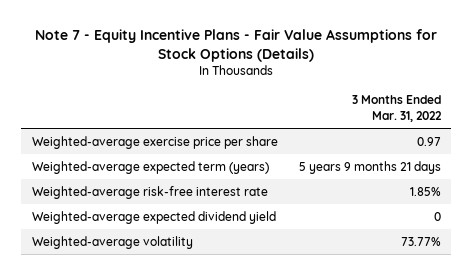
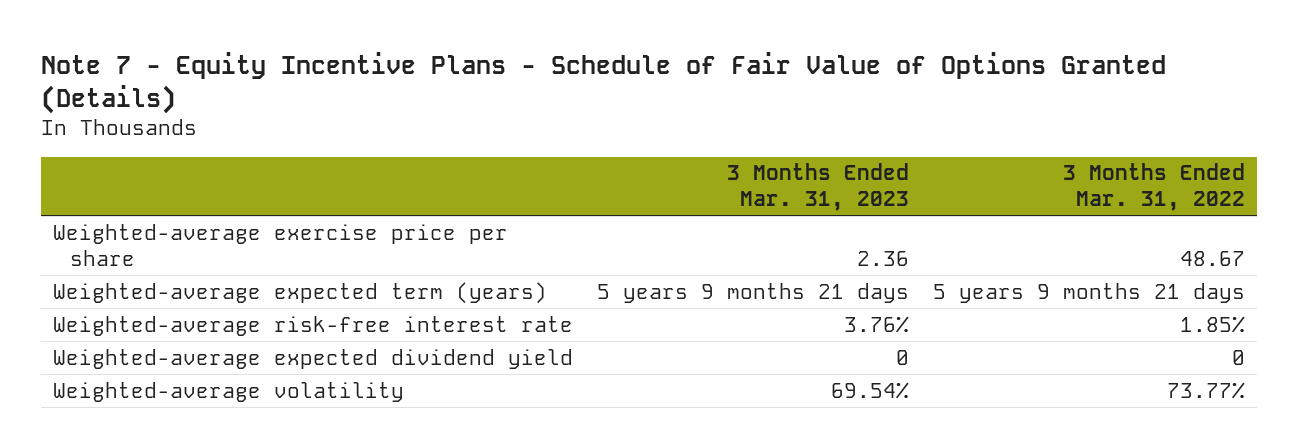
[35,29,438,63] Note 7 - Equity Incentive Plans - Fair Value Assumptions for Stock Options (Details) -> [40,51,1166,114] Note 7 - Equity Incentive Plans - Schedule of Fair Value of Options Granted (Details)
none -> [726,163,909,212] 3 Months Ended Mar. 31, 2023
[416,136,441,146] 0.97 -> [1179,250,1245,266] 48.67

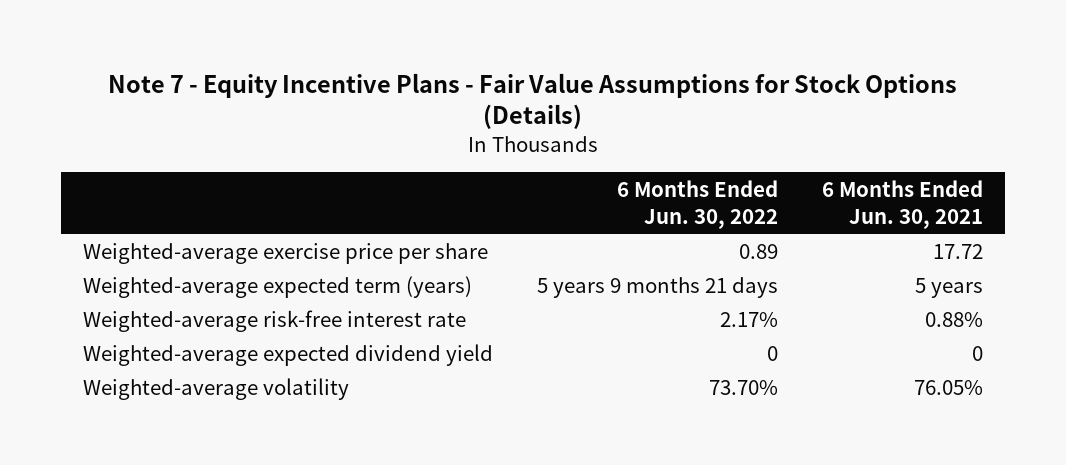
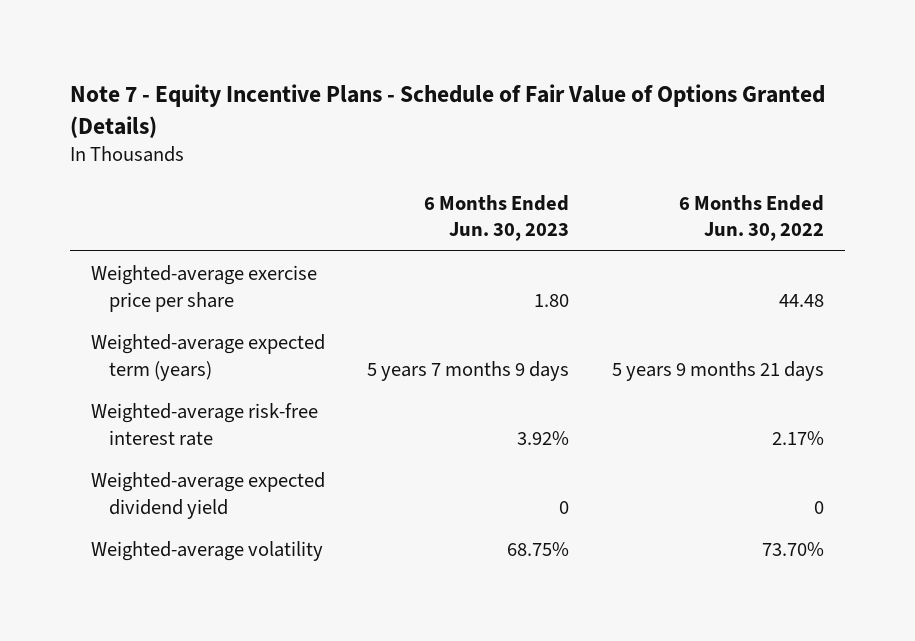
[107,72,957,130] Note 7 - Equity Incentive Plans - Fair Value Assumptions for Stock Options (Details) -> [70,83,826,138] Note 7 - Equity Incentive Plans - Schedule of Fair Value of Options Granted (Details)
[822,180,984,229] 6 Months Ended Jun. 30, 2021 -> none
none -> [424,194,570,242] 6 Months Ended Jun. 30, 2023
[738,243,778,259] 0.89 -> [778,293,824,307] 44.48

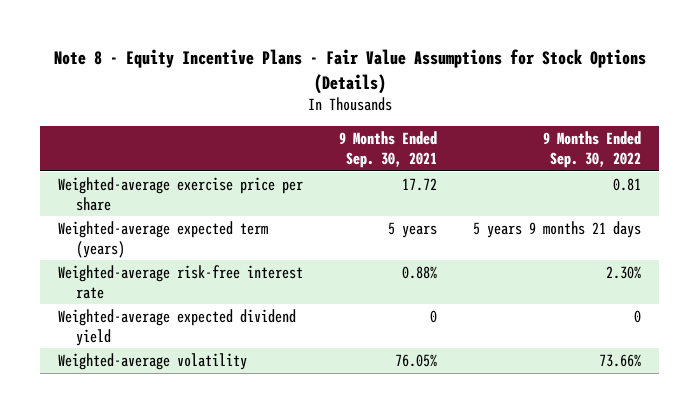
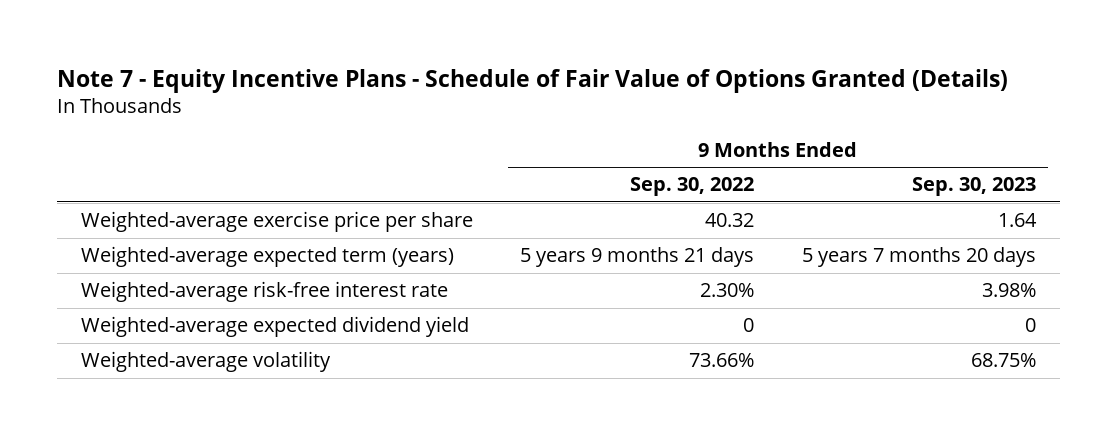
[53,49,646,95] Note 8 - Equity Incentive Plans - Fair Value Assumptions for Stock Options (Details) -> [56,68,1008,93] Note 7 - Equity Incentive Plans - Schedule of Fair Value of Options Granted (Details)
[339,131,438,168] 9 Months Ended Sep. 30, 2021 -> none
none -> [911,177,1036,197] Sep. 30, 2023
[613,177,642,191] 0.81 -> [705,213,755,228] 40.32

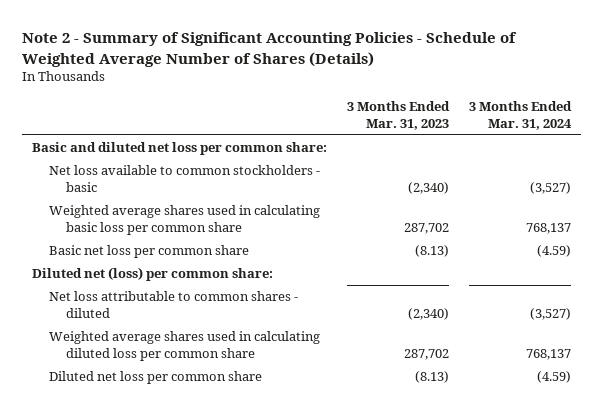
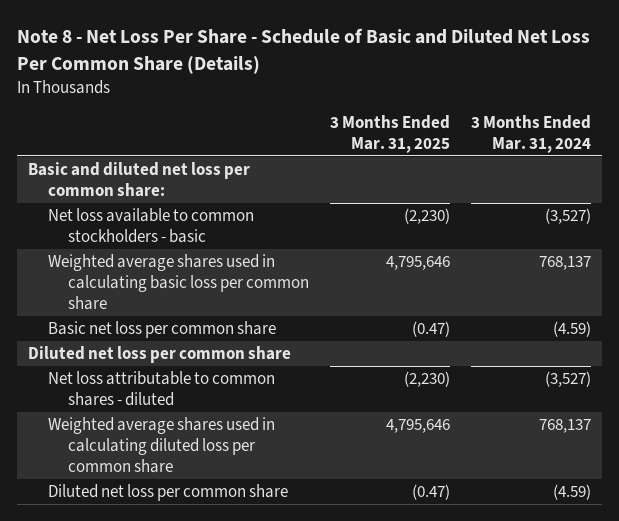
[22,32,518,67] Note 2 - Summary of Significant Accounting Policies - Schedule of Weighted Average Number of Shares (Details) -> [17,28,591,74] Note 8 - Net Loss Per Share - Schedule of Basic and Diluted Net Loss Per Common Share (Details)
[347,101,451,131] 3 Months Ended Mar. 31, 2023 -> none
none -> [330,114,451,153] 3 Months Ended Mar. 31, 2025
[32,267,274,282] Diluted net (loss) per common share: -> [27,346,291,364] Diluted net loss per common share

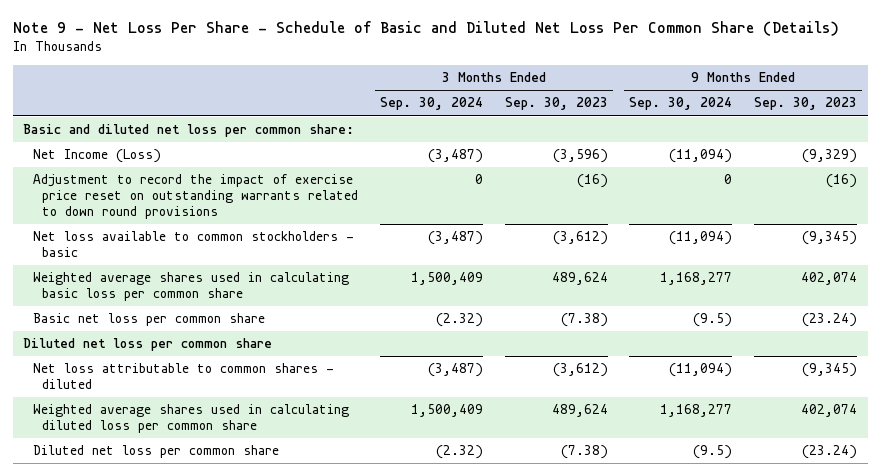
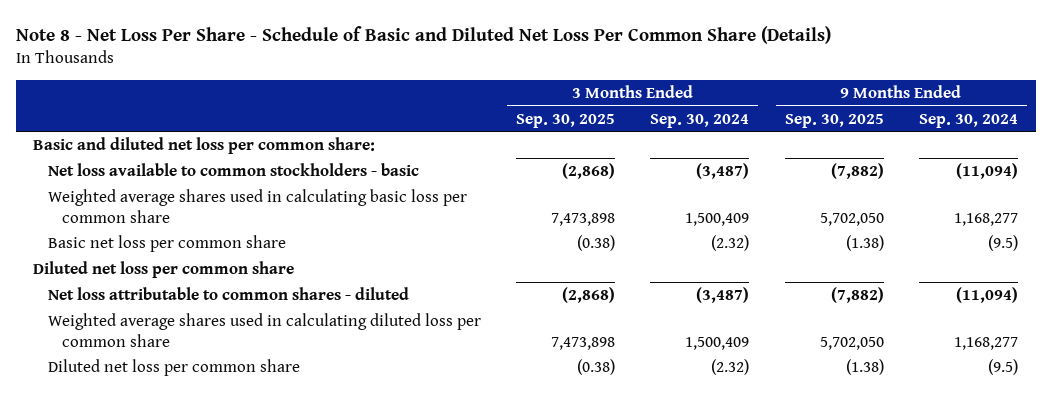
[12,21,839,37] Note 9 - Net Loss Per Share - Schedule of Basic and Diluted Net Loss Per Common Share (Details) -> [15,26,831,45] Note 8 - Net Loss Per Share - Schedule of Basic and Diluted Net Loss Per Common Share (Details)
[504,97,608,111] Sep. 30, 2023 -> none
[754,97,858,111] Sep. 30, 2023 -> none
none -> [515,113,615,128] Sep. 30, 2025
none -> [784,113,884,128] Sep. 30, 2025
[32,149,161,164] Net Income (Loss) -> none
[32,174,359,219] Adjustment to record the impact of exercise price reset on outstanding warrants related to down round provisions -> none

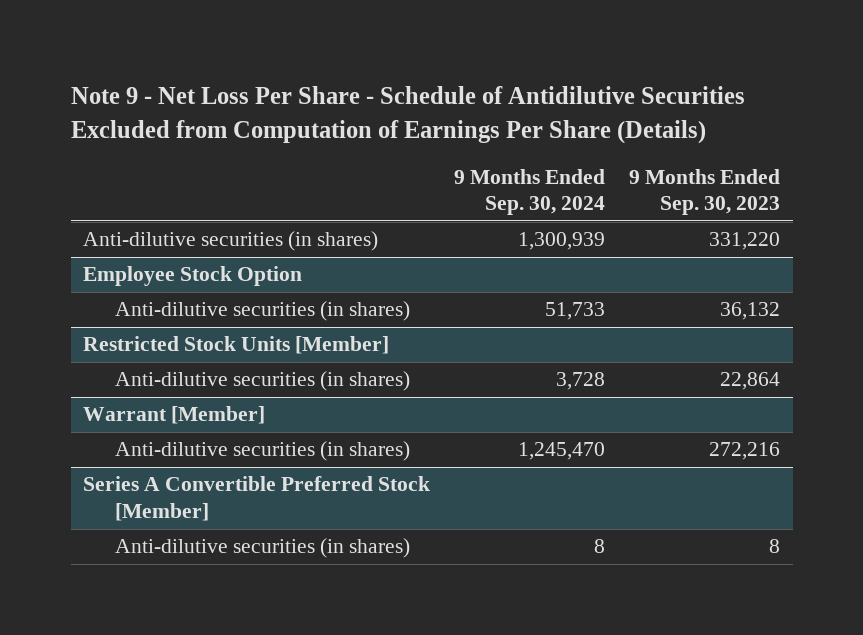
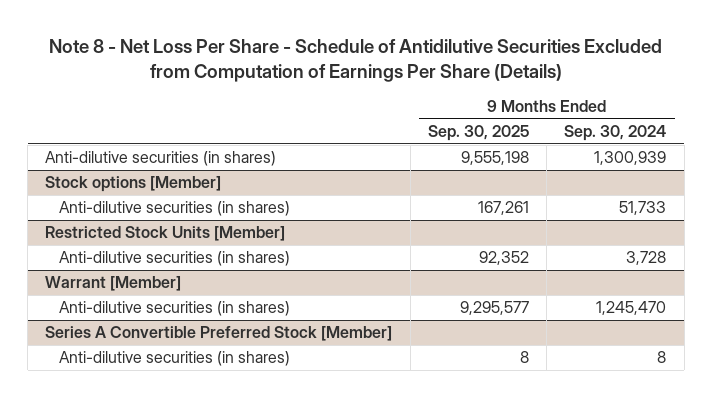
[70,86,745,144] Note 9 - Net Loss Per Share - Schedule of Antidilutive Securities Excluded from Computation of Earnings Per Share (Details) -> [48,38,662,82] Note 8 - Net Loss Per Share - Schedule of Antidilutive Securities Excluded from Computation of Earnings Per Share (Details)
[629,168,781,216] 9 Months Ended Sep. 30, 2023 -> none
none -> [427,125,529,142] Sep. 30, 2025
[82,266,302,287] Employee Stock Option -> [45,176,222,193] Stock options [Member]

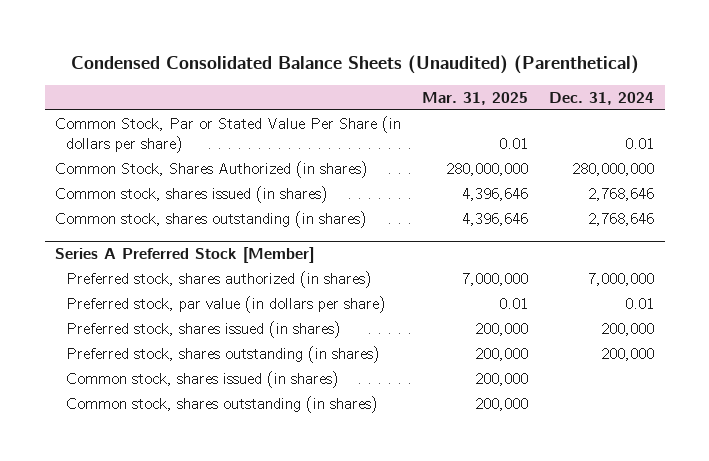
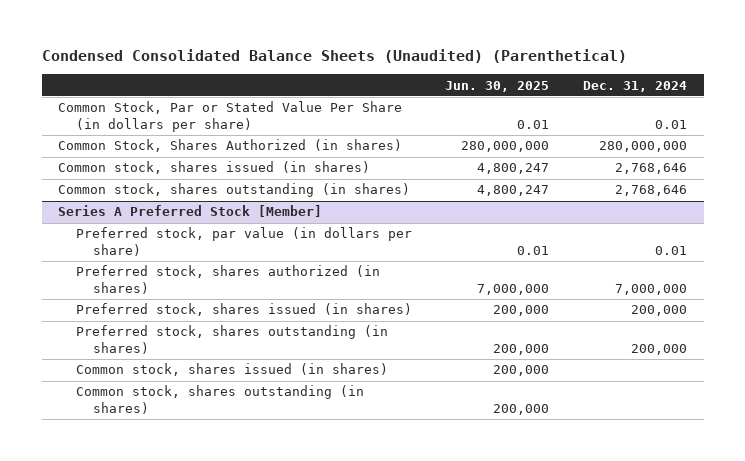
[422,91,529,105] Mar. 31, 2025 -> none
none -> [445,80,550,92] Jun. 30, 2025
[66,270,373,288] Preferred stock, shares authorized (in shares) -> [75,265,380,294] Preferred stock, shares authorized (in shares)

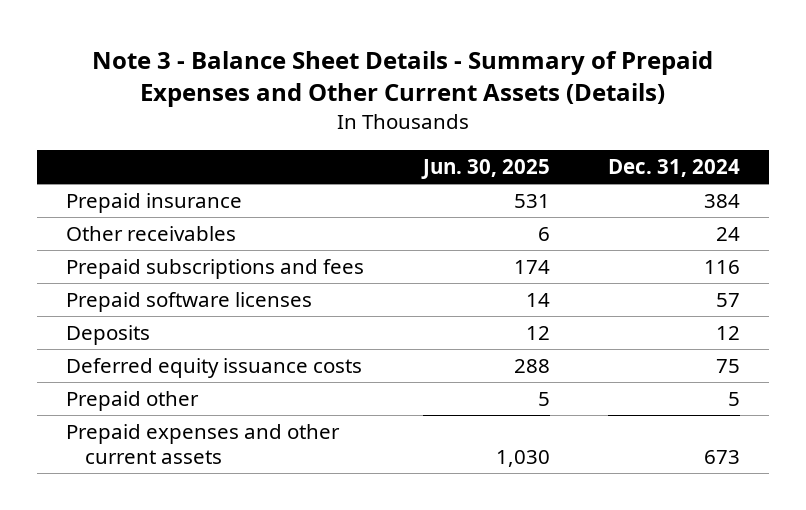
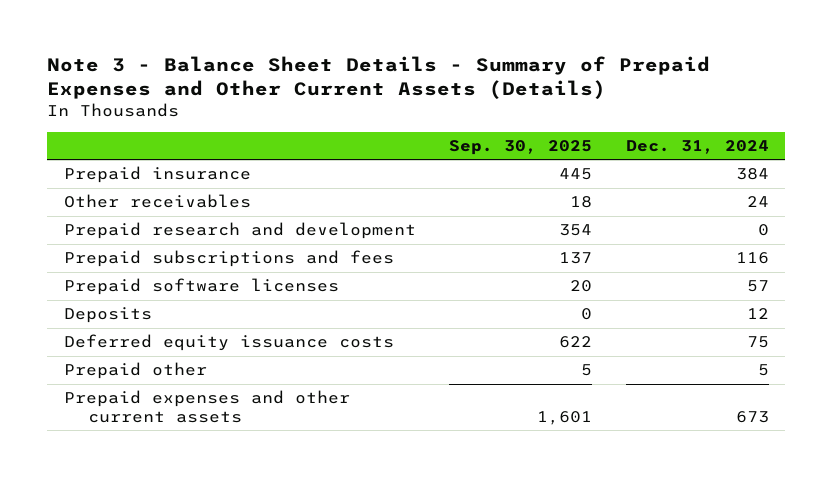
[420,159,550,180] Jun. 30, 2025 -> none
none -> [449,140,593,156] Sep. 30, 2025
none -> [63,222,416,240] Prepaid research and development

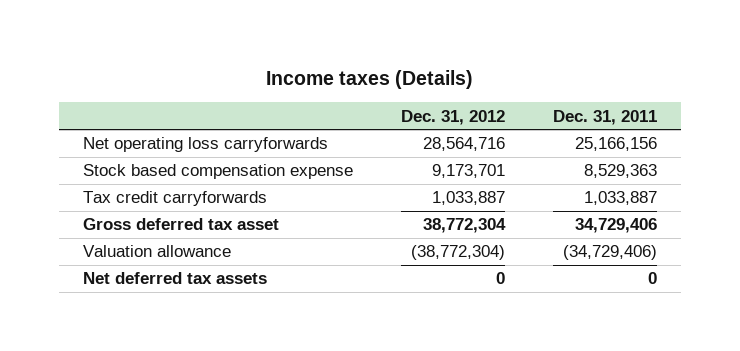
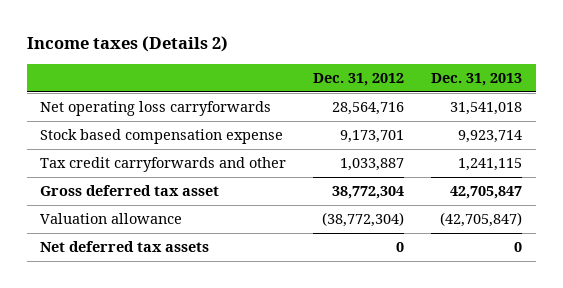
[266,70,474,90] Income taxes (Details) -> [26,36,228,53] Income taxes (Details 2)
[552,109,657,125] Dec. 31, 2011 -> none
none -> [431,72,523,86] Dec. 31, 2013
[83,191,268,207] Tax credit carryforwards -> [40,157,287,173] Tax credit carryforwards and other

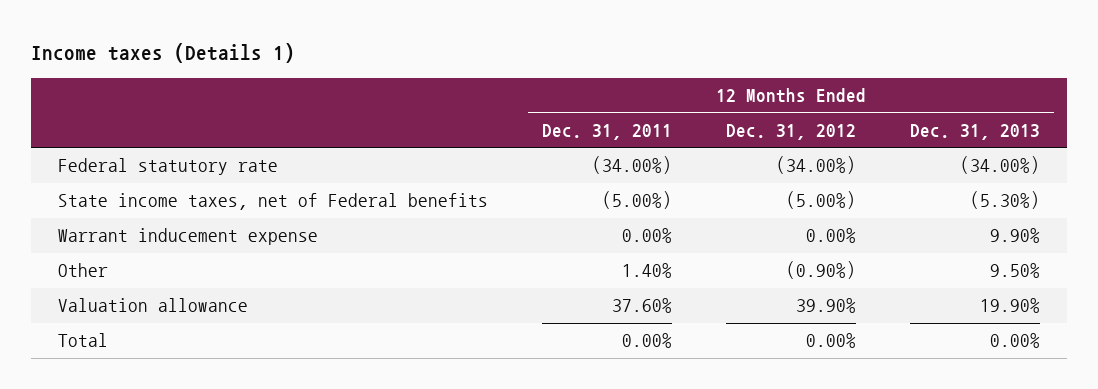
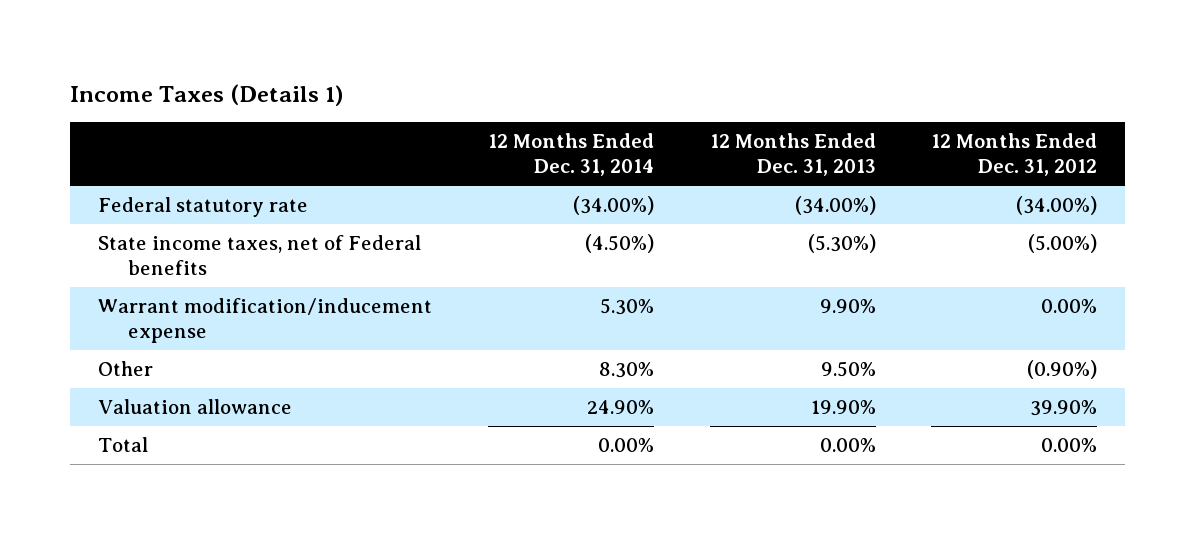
[30,43,295,64] Income taxes (Details 1) -> [70,83,344,106] Income Taxes (Details 1)
[541,123,672,140] Dec. 31, 2011 -> none
none -> [487,132,654,177] 12 Months Ended Dec. 31, 2014
[57,228,318,246] Warrant inducement expense -> [98,297,433,344] Warrant modification/inducement expense

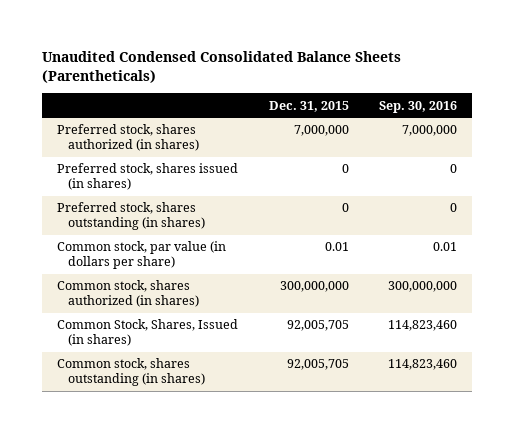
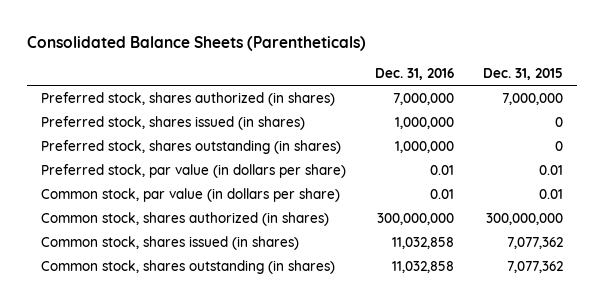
[42,50,402,83] Unaudited Condensed Consolidated Balance Sheets (Parentheticals) -> [26,35,366,51] Consolidated Balance Sheets (Parentheticals)
[378,100,457,113] Sep. 30, 2016 -> none
none -> [375,67,455,80] Dec. 31, 2016
none -> [41,163,347,178] Preferred stock, par value (in dollars per share)
[57,319,239,347] Common Stock, Shares, Issued (in shares) -> [41,235,300,250] Common stock, shares issued (in shares)
[286,320,349,332] 92,005,705 -> [506,236,563,249] 7,077,362
[286,359,349,371] 92,005,705 -> [506,260,563,273] 7,077,362

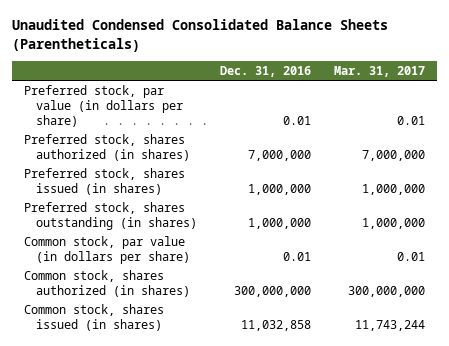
[26,35,366,51] Consolidated Balance Sheets (Parentheticals) -> [11,19,388,52] Unaudited Condensed Consolidated Balance Sheets (Parentheticals)
[482,67,563,80] Dec. 31, 2015 -> none
none -> [334,65,426,77] Mar. 31, 2017
[41,163,347,178] Preferred stock, par value (in dollars per share) -> [23,84,183,127] Preferred stock, par value (in dollars per share)
[41,259,336,274] Common stock, shares outstanding (in shares) -> none

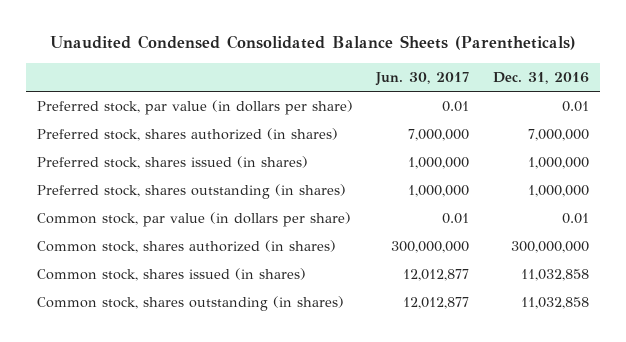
[334,65,426,77] Mar. 31, 2017 -> none
none -> [375,71,470,86] Jun. 30, 2017
none -> [37,296,345,312] Common stock, shares outstanding (in shares)

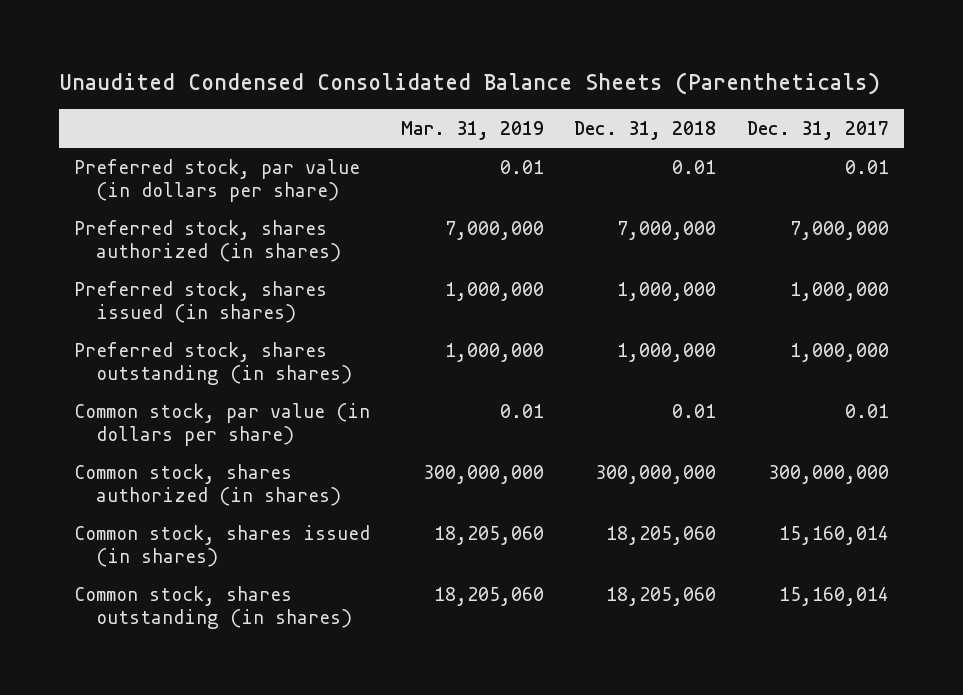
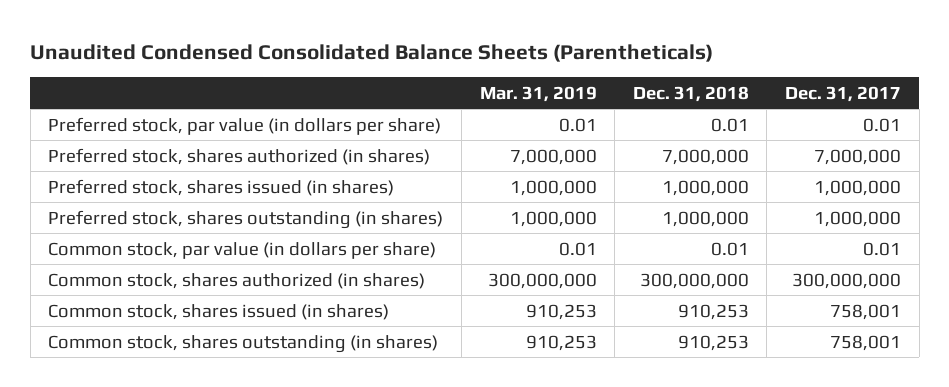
[433,525,544,545] 18,205,060 -> [525,303,597,320] 910,253
[606,525,717,545] 18,205,060 -> [677,303,749,320] 910,253
[778,525,889,545] 15,160,014 -> [830,303,902,320] 758,001
[433,586,544,606] 18,205,060 -> [525,334,597,351] 910,253
[606,586,717,606] 18,205,060 -> [677,334,749,351] 910,253
[778,586,889,606] 15,160,014 -> [830,334,902,351] 758,001

